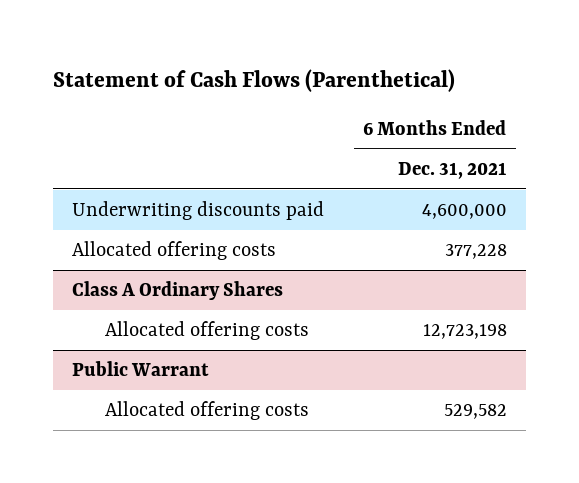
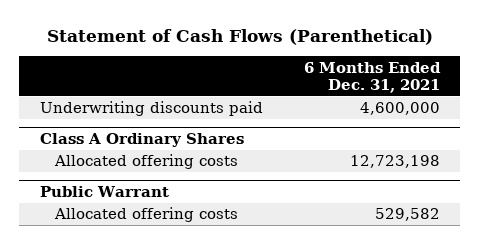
[72,241,277,261] Allocated offering costs -> none

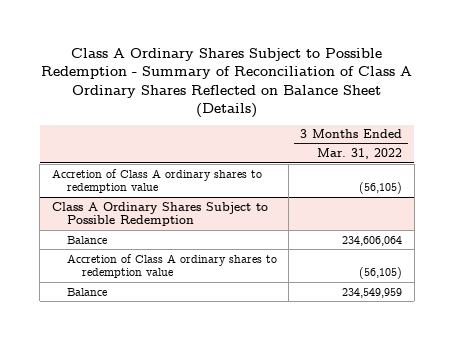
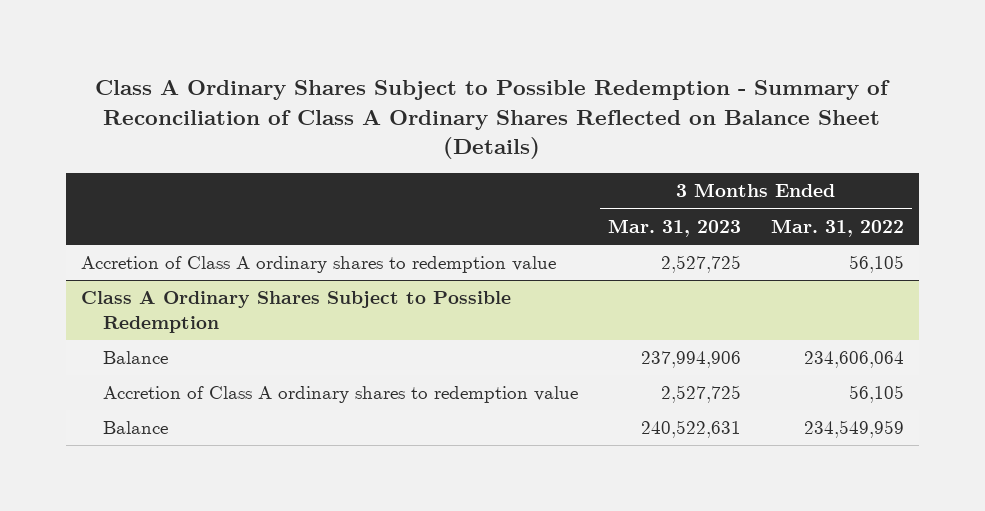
none -> [607,218,741,237] Mar. 31, 2023
[359,182,403,195] (56,105) -> [849,255,905,274] 56,105
[359,267,403,280] (56,105) -> [849,385,905,404] 56,105

